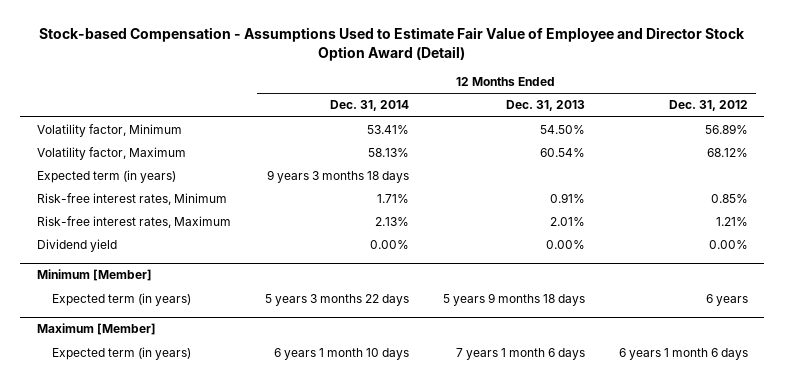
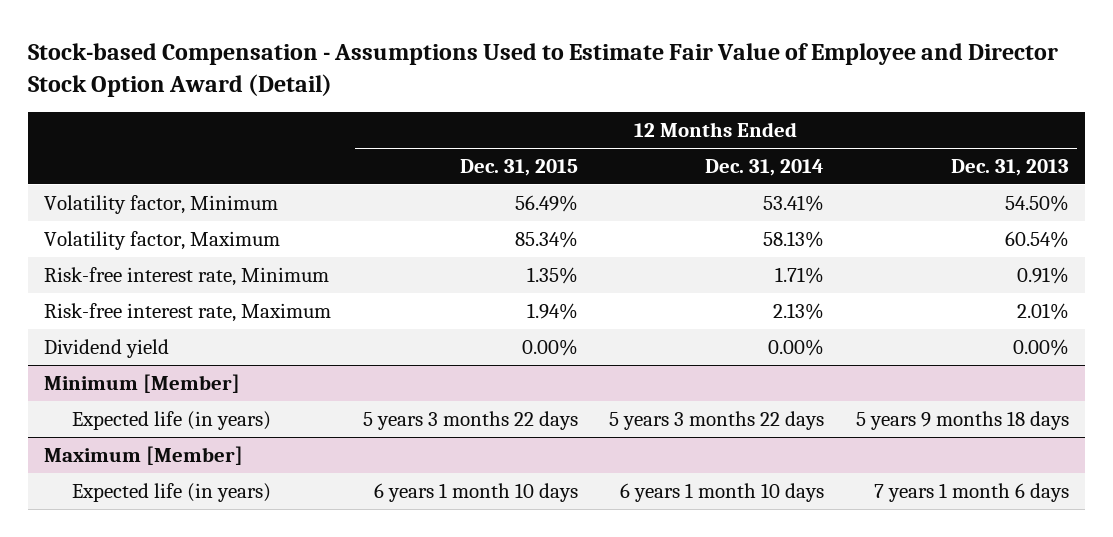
[668,100,748,112] Dec. 31, 2012 -> none
none -> [459,158,578,176] Dec. 31, 2015
[37,170,177,184] Expected term (in years) -> none
[37,193,228,206] Risk-free interest rates, Minimum -> [44,266,330,286] Risk-free interest rate, Minimum
[37,216,232,229] Risk-free interest rates, Maximum -> [44,302,332,322] Risk-free interest rate, Maximum
[52,293,192,307] Expected term (in years) -> [71,410,271,430] Expected life (in years)
[52,347,192,361] Expected term (in years) -> [71,482,271,502] Expected life (in years)

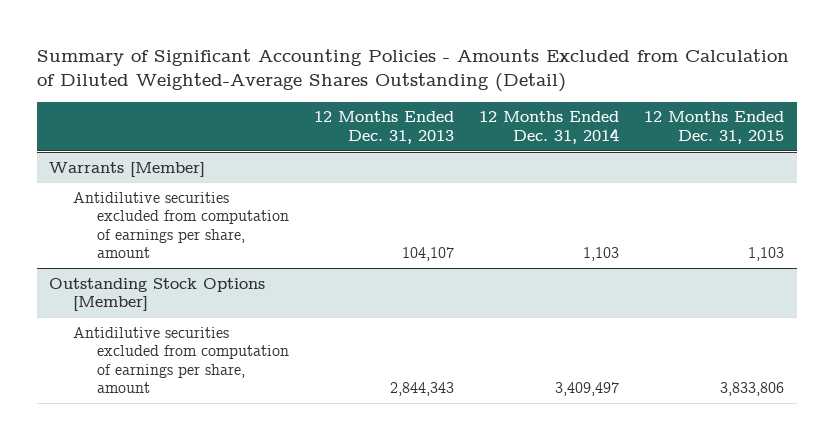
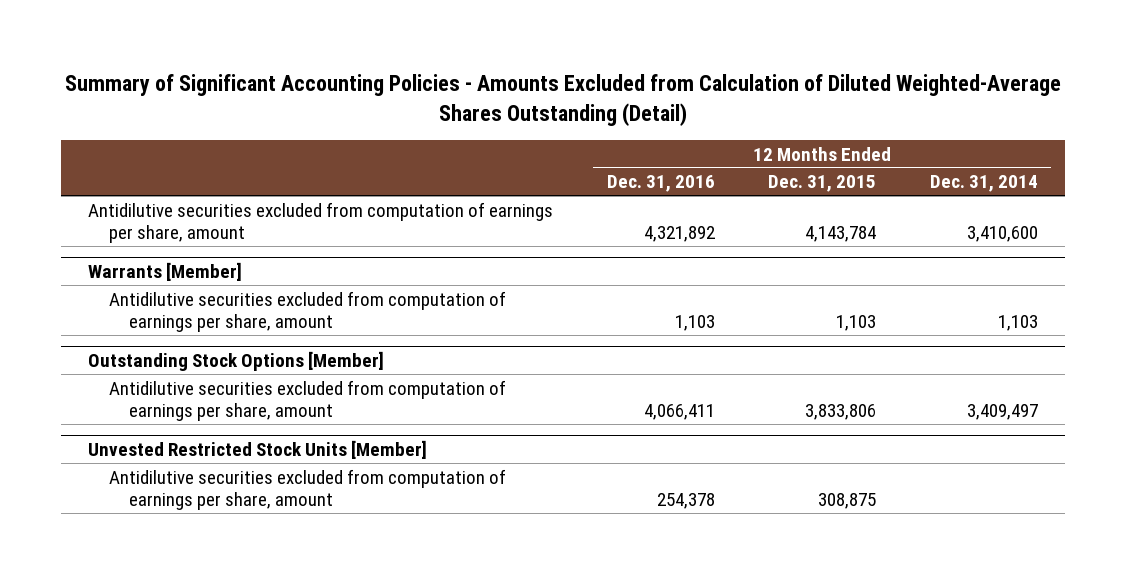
[314,111,455,145] 12 Months Ended Dec. 31, 2013 -> none
none -> [606,175,715,193] Dec. 31, 2016
none -> [87,201,553,244] Antidilutive securities excluded from computation of earnings per share, amount
none -> [87,439,427,459] Unvested Restricted Stock Units [Member]
none -> [108,468,506,511] Antidilutive securities excluded from computation of earnings per share, amount

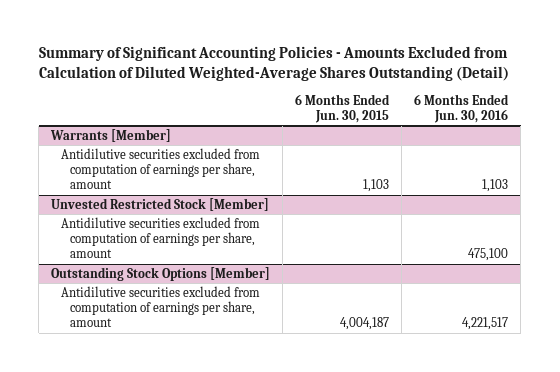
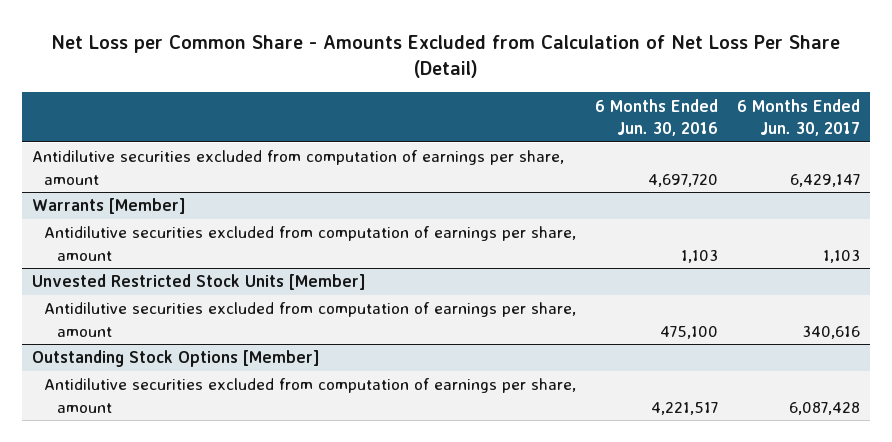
[38,46,509,81] Summary of Significant Accounting Policies - Amounts Excluded from Calculation of Diluted Weighted-Average Shares Outstanding (Detail) -> [50,34,840,79] Net Loss per Common Share - Amounts Excluded from Calculation of Net Loss Per Share (Detail)
[295,93,391,123] 6 Months Ended Jun. 30, 2015 -> none
none -> [737,98,861,136] 6 Months Ended Jun. 30, 2017
none -> [31,150,564,185] Antidilutive securities excluded from computation of earnings per share, amount
[51,197,270,211] Unvested Restricted Stock [Member] -> [31,274,366,291] Unvested Restricted Stock Units [Member]

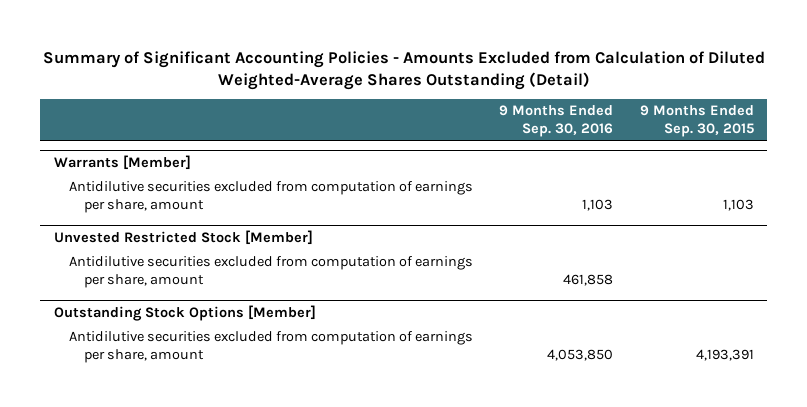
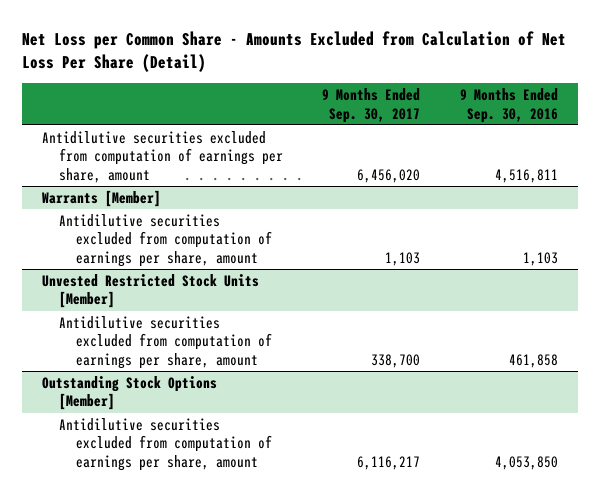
[42,50,765,90] Summary of Significant Accounting Policies - Amounts Excluded from Calculation of Diluted Weighted-Average Shares Outstanding (Detail) -> [22,31,567,73] Net Loss per Common Share - Amounts Excluded from Calculation of Net Loss Per Share (Detail)
[639,105,754,138] 9 Months Ended Sep. 30, 2015 -> none
none -> [322,87,421,123] 9 Months Ended Sep. 30, 2017
none -> [42,130,283,184] Antidilutive securities excluded from computation of earnings per share, amount
[53,230,313,246] Unvested Restricted Stock [Member] -> [42,273,260,309] Unvested Restricted Stock Units [Member]

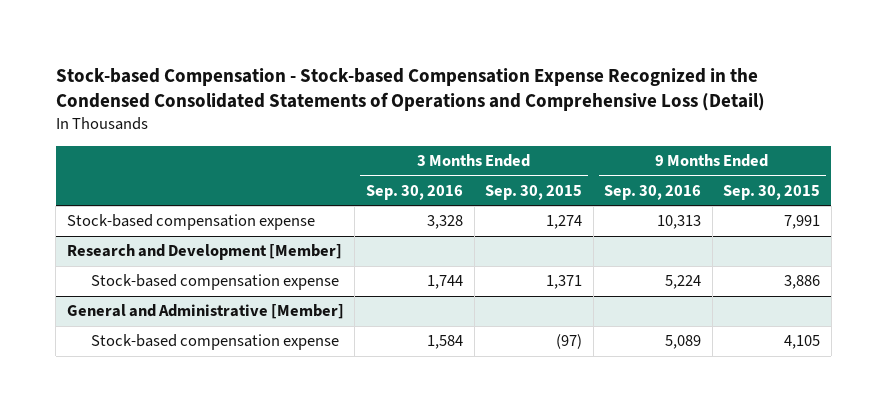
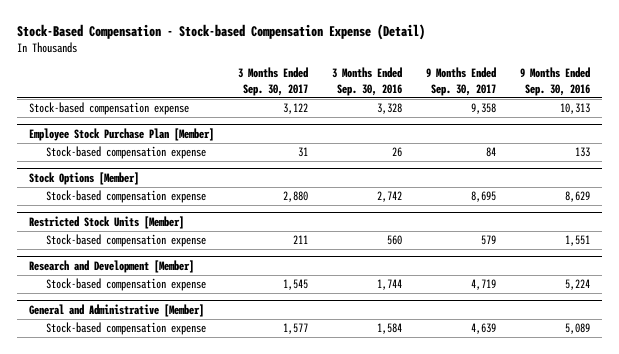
[55,67,765,112] Stock-based Compensation - Stock-based Compensation Expense Recognized in the Condensed Consolidated Statements of Operations and Comprehensive Loss (Detail) -> [16,23,425,40] Stock-Based Compensation - Stock-based Compensation Expense (Detail)
[485,185,583,201] Sep. 30, 2015 -> none
[723,185,821,201] Sep. 30, 2015 -> none
none -> [237,67,308,96] 3 Months Ended Sep. 30, 2017
none -> [426,67,497,96] 9 Months Ended Sep. 30, 2017
none -> [28,128,214,142] Employee Stock Purchase Plan [Member]
none -> [45,146,206,160] Stock-based compensation expense
none -> [28,172,139,186] Stock Options [Member]
none -> [45,190,206,204] Stock-based compensation expense
none -> [28,216,184,230] Restricted Stock Units [Member]
none -> [45,234,206,248] Stock-based compensation expense

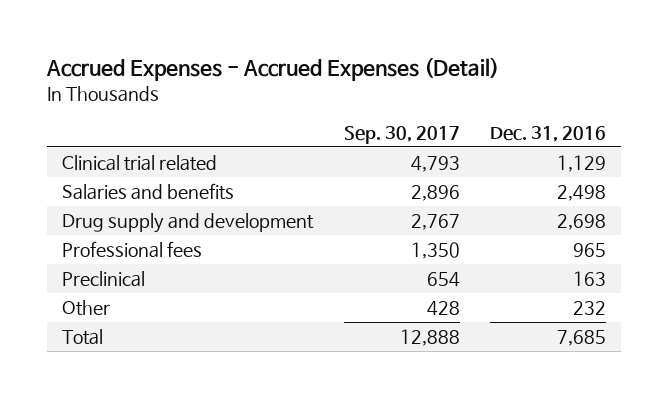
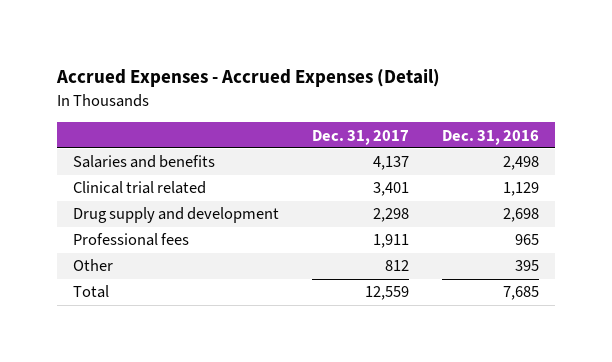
[343,125,460,144] Sep. 30, 2017 -> none
none -> [312,129,410,145] Dec. 31, 2017
[62,155,218,172] Clinical trial related -> [73,181,207,195] Clinical trial related
[62,271,146,288] Preclinical -> none
[572,301,606,316] 232 -> [514,260,539,272] 395

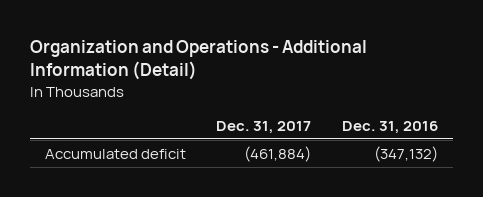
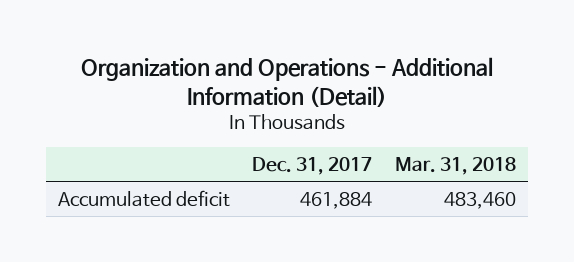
[341,120,438,134] Dec. 31, 2016 -> none
none -> [395,157,517,176] Mar. 31, 2018
[244,146,312,163] (461,884) -> [300,191,373,209] 461,884

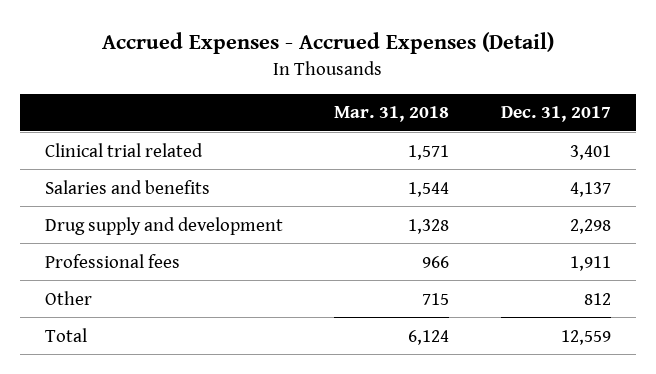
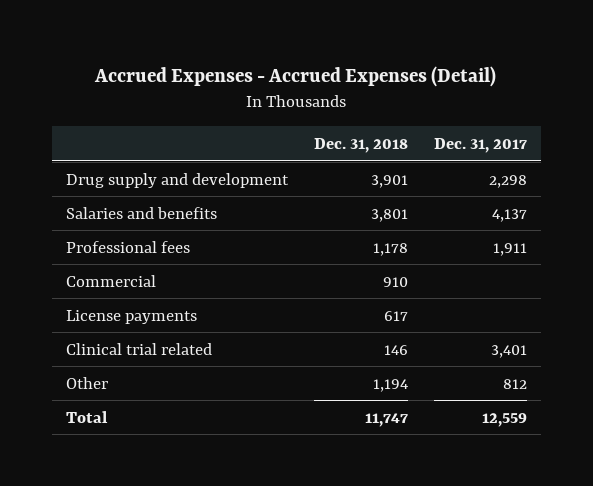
[334,106,450,123] Mar. 31, 2018 -> none
none -> [313,137,408,153] Dec. 31, 2018
[45,179,211,194] Salaries and benefits -> [65,206,217,219] Salaries and benefits
none -> [65,274,156,287] Commercial
none -> [65,309,197,324] License payments
[45,142,204,157] Clinical trial related -> [65,342,212,355] Clinical trial related

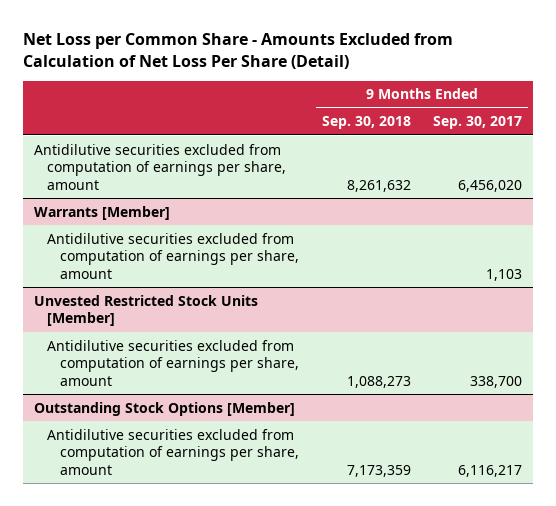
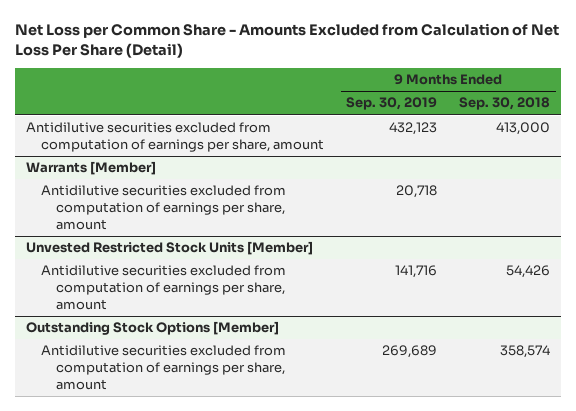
[432,116,522,130] Sep. 30, 2017 -> none
none -> [346,97,438,111] Sep. 30, 2019
[346,180,411,193] 8,261,632 -> [496,122,551,136] 413,000
[346,376,411,389] 1,088,273 -> [506,265,551,279] 54,426
[346,465,411,478] 7,173,359 -> [500,345,551,359] 358,574

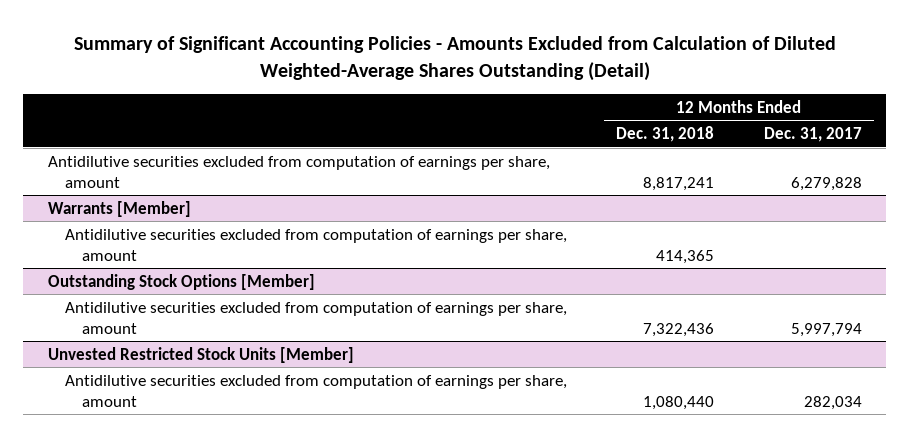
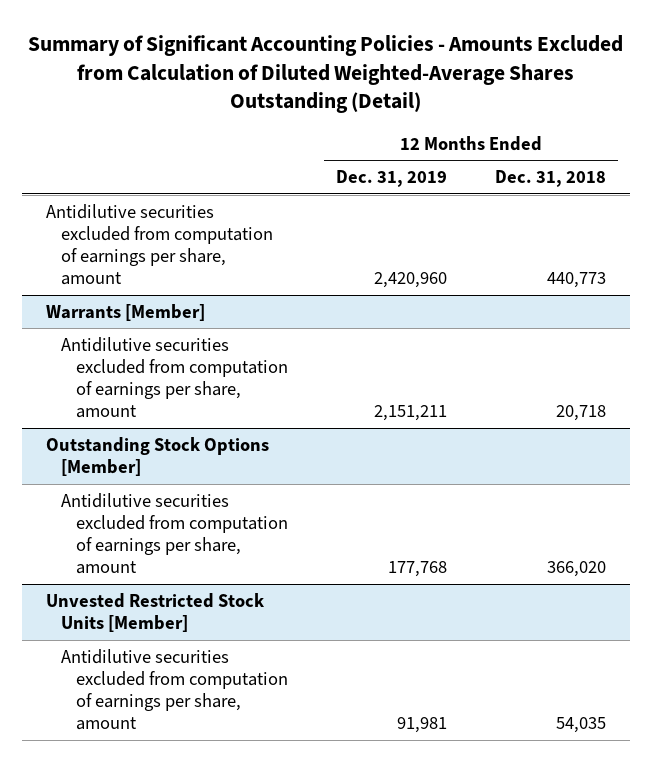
[763,127,862,143] Dec. 31, 2017 -> none
none -> [336,170,448,188] Dec. 31, 2019
[643,176,715,191] 8,817,241 -> [547,272,607,289] 440,773
[656,249,715,264] 414,365 -> [556,405,607,422] 20,718
[643,322,715,337] 7,322,436 -> [547,561,607,578] 366,020
[643,395,715,410] 1,080,440 -> [556,717,607,734] 54,035

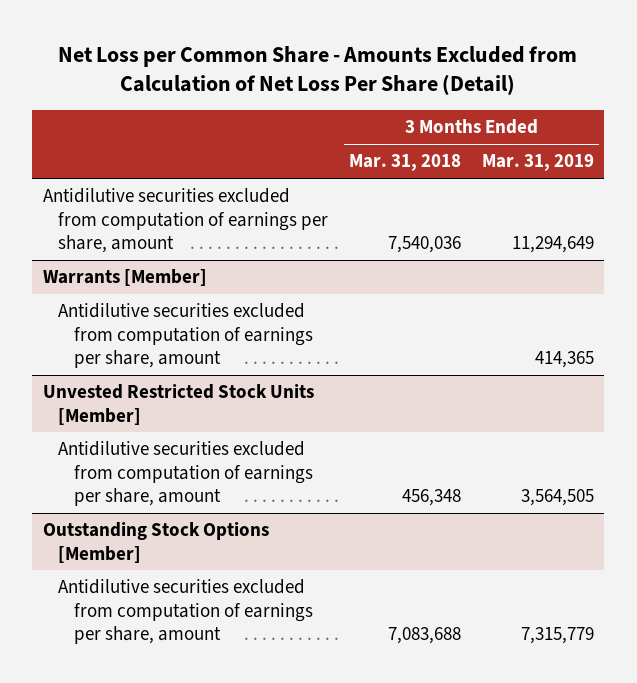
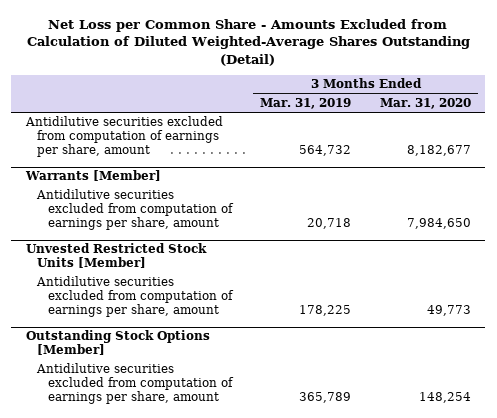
[58,45,578,96] Net Loss per Common Share - Amounts Excluded from Calculation of Net Loss Per Share (Detail) -> [27,18,471,66] Net Loss per Common Share - Amounts Excluded from Calculation of Diluted Weighted-Average Shares Outstanding (Detail)
[349,154,462,172] Mar. 31, 2018 -> none
none -> [380,97,472,109] Mar. 31, 2020
[511,235,594,253] 11,294,649 -> [299,145,352,157] 564,732
[534,350,594,368] 414,365 -> [307,218,352,230] 20,718
[520,488,594,506] 3,564,505 -> [299,305,352,317] 178,225
[520,626,594,644] 7,315,779 -> [299,392,352,404] 365,789

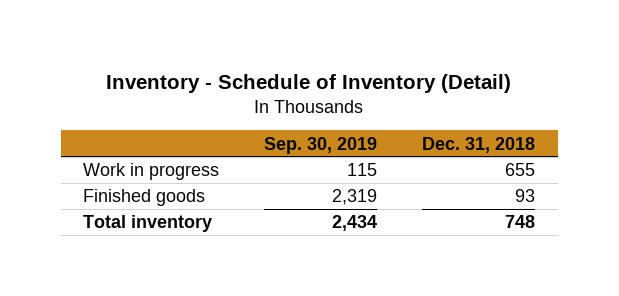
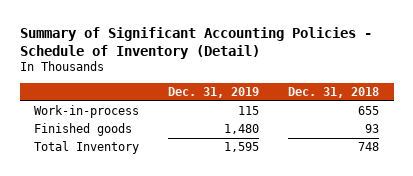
[106,73,512,93] Inventory - Schedule of Inventory (Detail) -> [19,26,372,59] Summary of Significant Accounting Policies - Schedule of Inventory (Detail)
[264,136,378,154] Sep. 30, 2019 -> none
none -> [168,86,260,98] Dec. 31, 2019
[83,163,220,181] Work in progress -> [34,105,140,119] Work-in-process
[83,215,213,233] Total inventory -> [34,141,140,155] Total Inventory

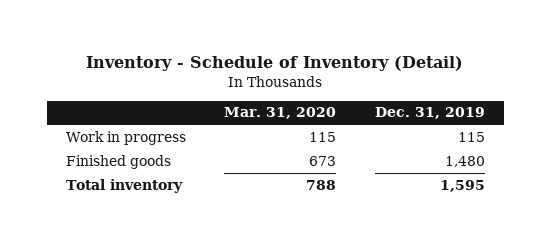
[19,26,372,59] Summary of Significant Accounting Policies - Schedule of Inventory (Detail) -> [86,56,464,72] Inventory - Schedule of Inventory (Detail)
[288,86,380,98] Dec. 31, 2018 -> none
none -> [224,107,337,120] Mar. 31, 2020
[34,105,140,119] Work-in-process -> [65,130,186,145] Work in progress
[34,141,140,155] Total Inventory -> [65,178,183,193] Total inventory

